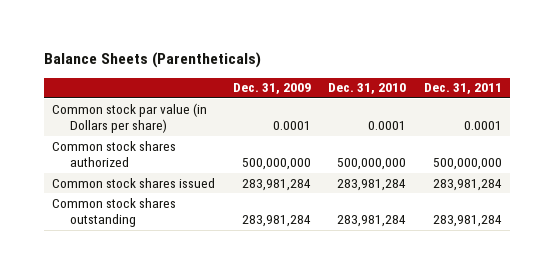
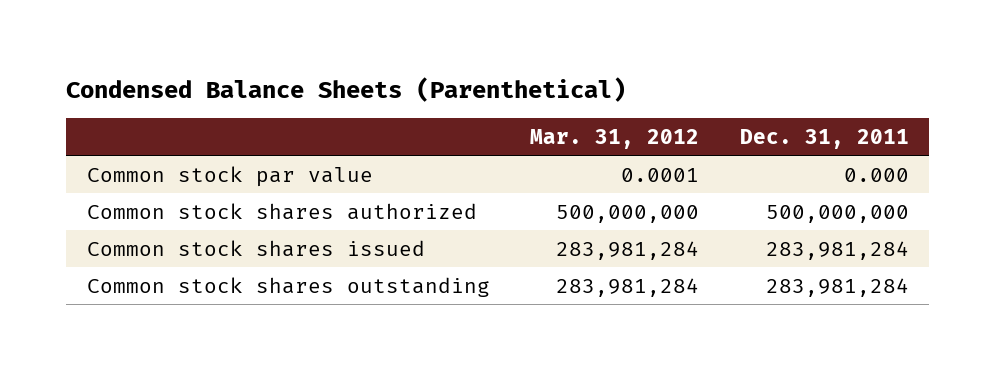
[43,52,261,69] Balance Sheets (Parentheticals) -> [66,76,627,102] Condensed Balance Sheets (Parenthetical)
[232,83,311,95] Dec. 31, 2009 -> none
[328,83,407,95] Dec. 31, 2010 -> none
none -> [530,128,700,149] Mar. 31, 2012
[52,102,208,134] Common stock par value (in Dollars per share) -> [86,165,373,187] Common stock par value
[463,121,502,131] 0.0001 -> [844,167,910,182] 0.000

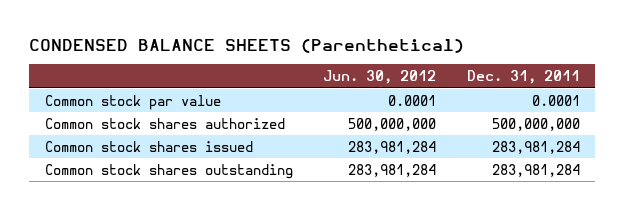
[66,76,627,102] Condensed Balance Sheets (Parenthetical) -> [29,38,465,53] CONDENSED BALANCE SHEETS (Parenthetical)
[530,128,700,149] Mar. 31, 2012 -> none
none -> [323,70,437,85] Jun. 30, 2012
[844,167,910,182] 0.000 -> [531,94,580,106] 0.0001

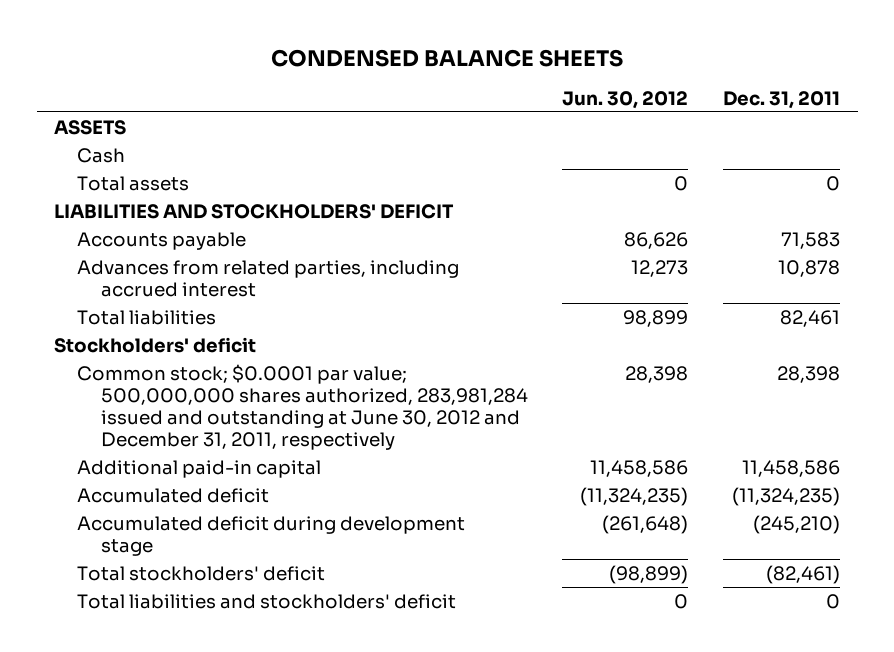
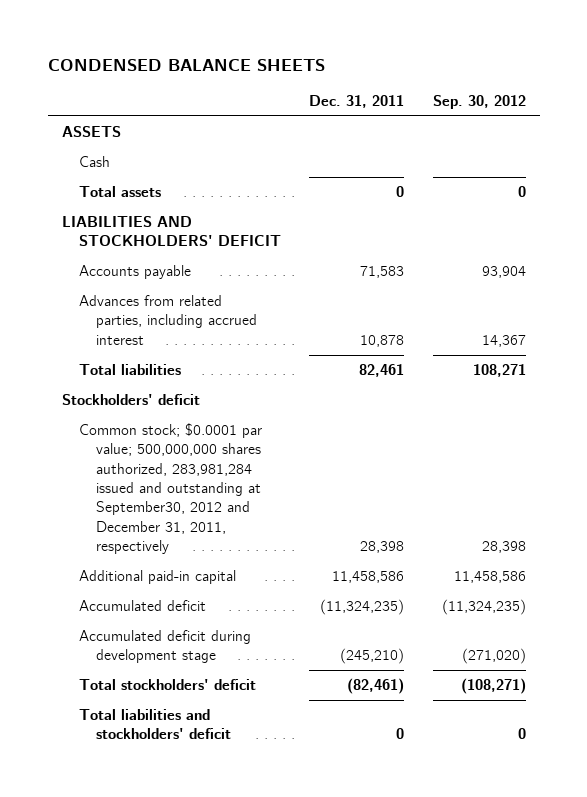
[562,90,689,109] Jun. 30, 2012 -> none
none -> [432,94,526,109] Sep. 30, 2012
[77,363,528,450] Common stock; $0.0001 par value; 500,000,000 shares authorized, 283,981,284 issued and outstanding at June 30, 2012 and December 31, 2011, respectively -> [78,423,262,554] Common stock; $0.0001 par value; 500,000,000 shares authorized, 283,981,284 issued and outstanding at September30, 2012 and December 31, 2011, respectively

